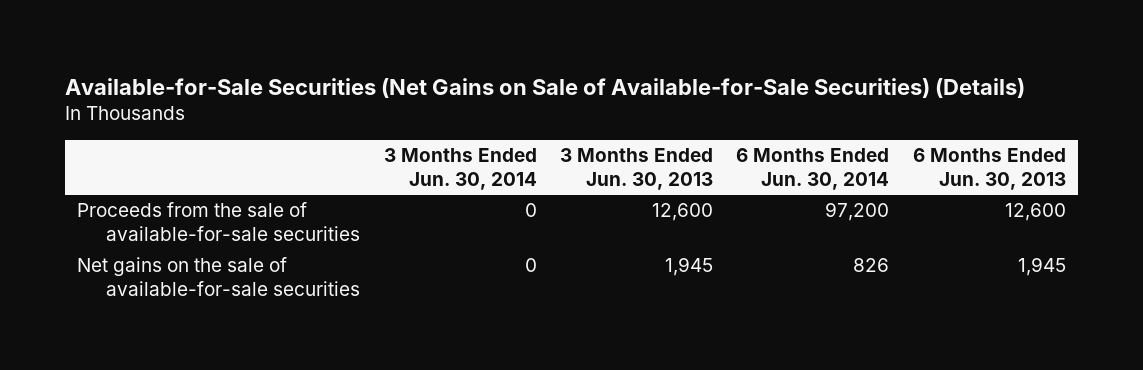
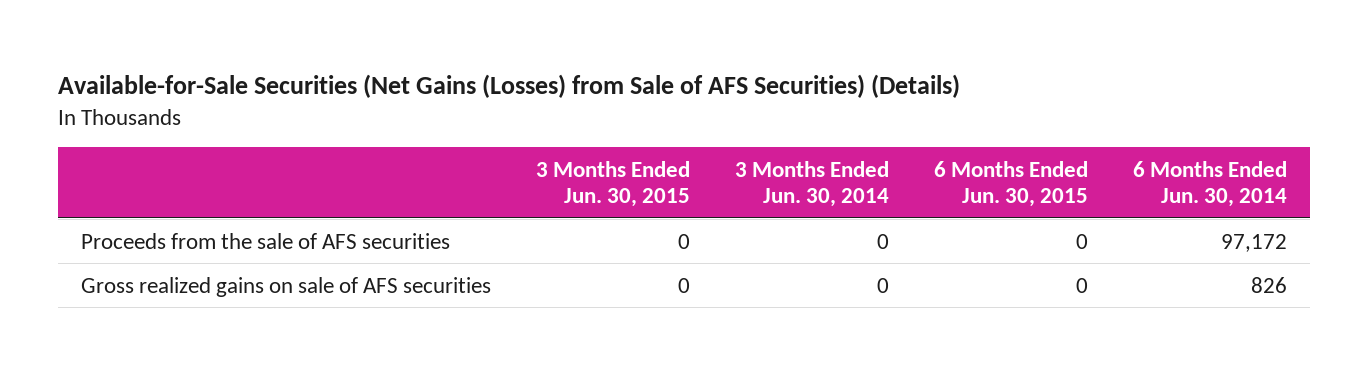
[65,77,1026,98] Available-for-Sale Securities (Net Gains on Sale of Available-for-Sale Securities) (Details) -> [58,73,961,98] Available-for-Sale Securities (Net Gains (Losses) from Sale of AFS Securities) (Details)
[559,147,713,190] 3 Months Ended Jun. 30, 2013 -> none
[912,147,1066,190] 6 Months Ended Jun. 30, 2013 -> none
none -> [536,160,691,208] 3 Months Ended Jun. 30, 2015
none -> [934,160,1089,208] 6 Months Ended Jun. 30, 2015
[77,202,361,242] Proceeds from the sale of available-for-sale securities -> [80,232,450,249] Proceeds from the sale of AFS securities
[825,202,890,222] 97,200 -> [1221,233,1288,252] 97,172
[77,257,361,297] Net gains on the sale of available-for-sale securities -> [80,276,491,297] Gross realized gains on sale of AFS securities

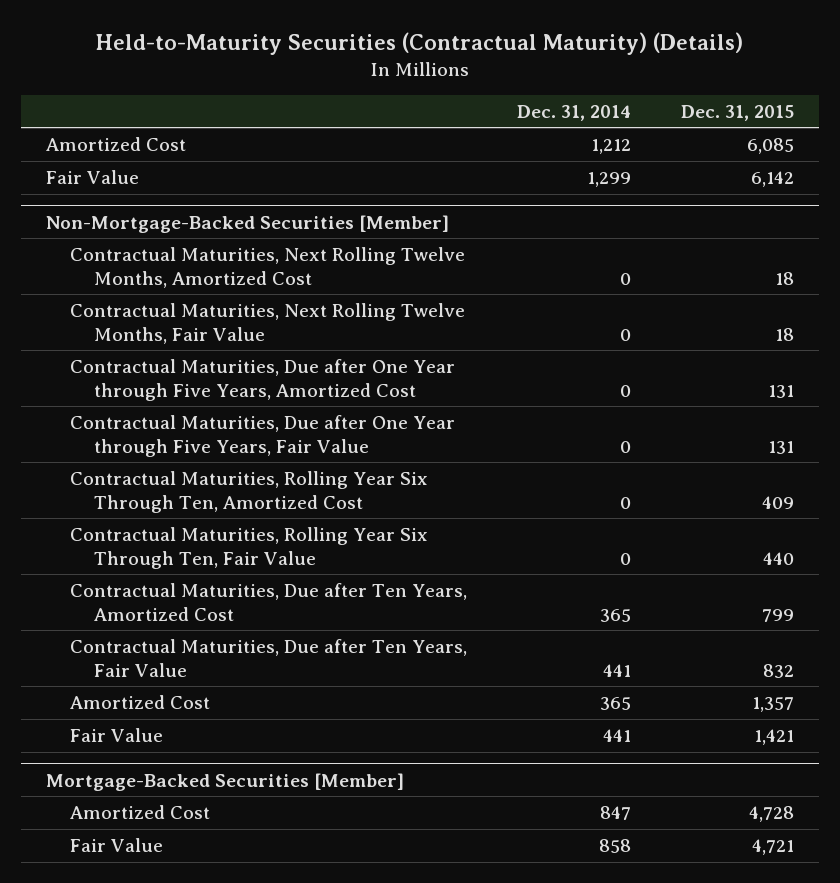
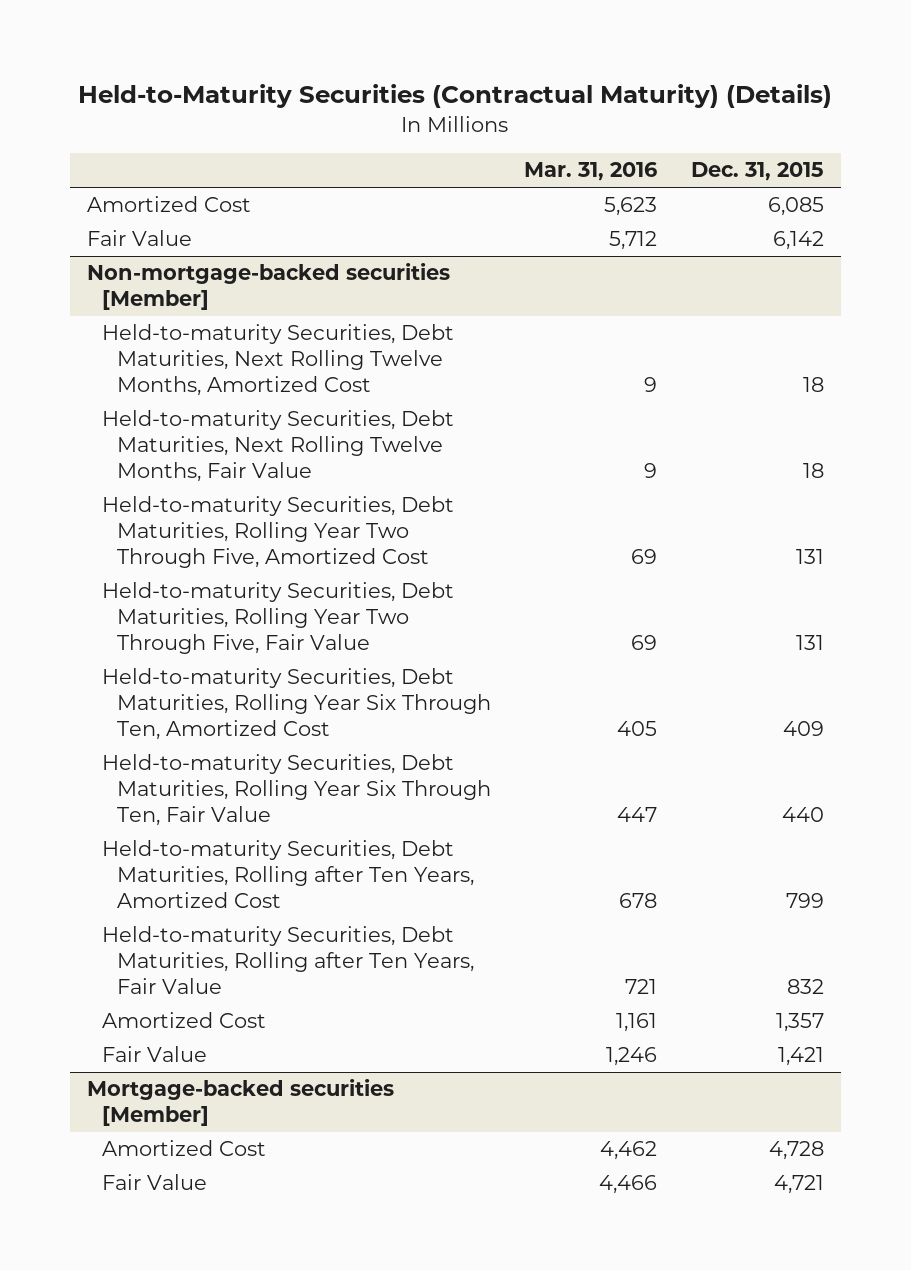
[516,104,631,121] Dec. 31, 2014 -> none
none -> [524,162,658,182] Mar. 31, 2016
[45,214,449,233] Non-Mortgage-Backed Securities [Member] -> [86,263,450,311] Non-mortgage-backed securities [Member]
[69,246,465,288] Contractual Maturities, Next Rolling Twelve Months, Amortized Cost -> [101,324,454,396] Held-to-maturity Securities, Debt Maturities, Next Rolling Twelve Months, Amortized Cost
[69,302,465,344] Contractual Maturities, Next Rolling Twelve Months, Fair Value -> [101,410,454,482] Held-to-maturity Securities, Debt Maturities, Next Rolling Twelve Months, Fair Value
[69,358,455,401] Contractual Maturities, Due after One Year through Five Years, Amortized Cost -> [101,496,454,568] Held-to-maturity Securities, Debt Maturities, Rolling Year Two Through Five, Amortized Cost
[69,414,455,457] Contractual Maturities, Due after One Year through Five Years, Fair Value -> [101,582,454,654] Held-to-maturity Securities, Debt Maturities, Rolling Year Two Through Five, Fair Value
[69,470,428,513] Contractual Maturities, Rolling Year Six Through Ten, Amortized Cost -> [101,668,491,740] Held-to-maturity Securities, Debt Maturities, Rolling Year Six Through Ten, Amortized Cost
[69,526,428,569] Contractual Maturities, Rolling Year Six Through Ten, Fair Value -> [101,754,491,826] Held-to-maturity Securities, Debt Maturities, Rolling Year Six Through Ten, Fair Value
[69,582,467,621] Contractual Maturities, Due after Ten Years, Amortized Cost -> [101,840,474,908] Held-to-maturity Securities, Debt Maturities, Rolling after Ten Years, Amortized Cost
[69,638,467,677] Contractual Maturities, Due after Ten Years, Fair Value -> [101,926,474,994] Held-to-maturity Securities, Debt Maturities, Rolling after Ten Years, Fair Value
[45,772,404,791] Mortgage-Backed Securities [Member] -> [86,1079,394,1127] Mortgage-backed securities [Member]

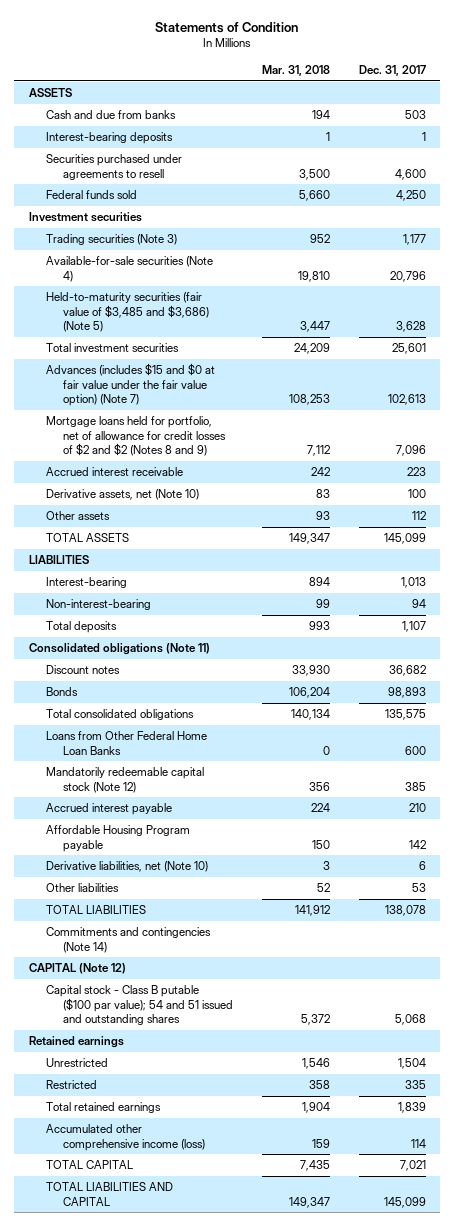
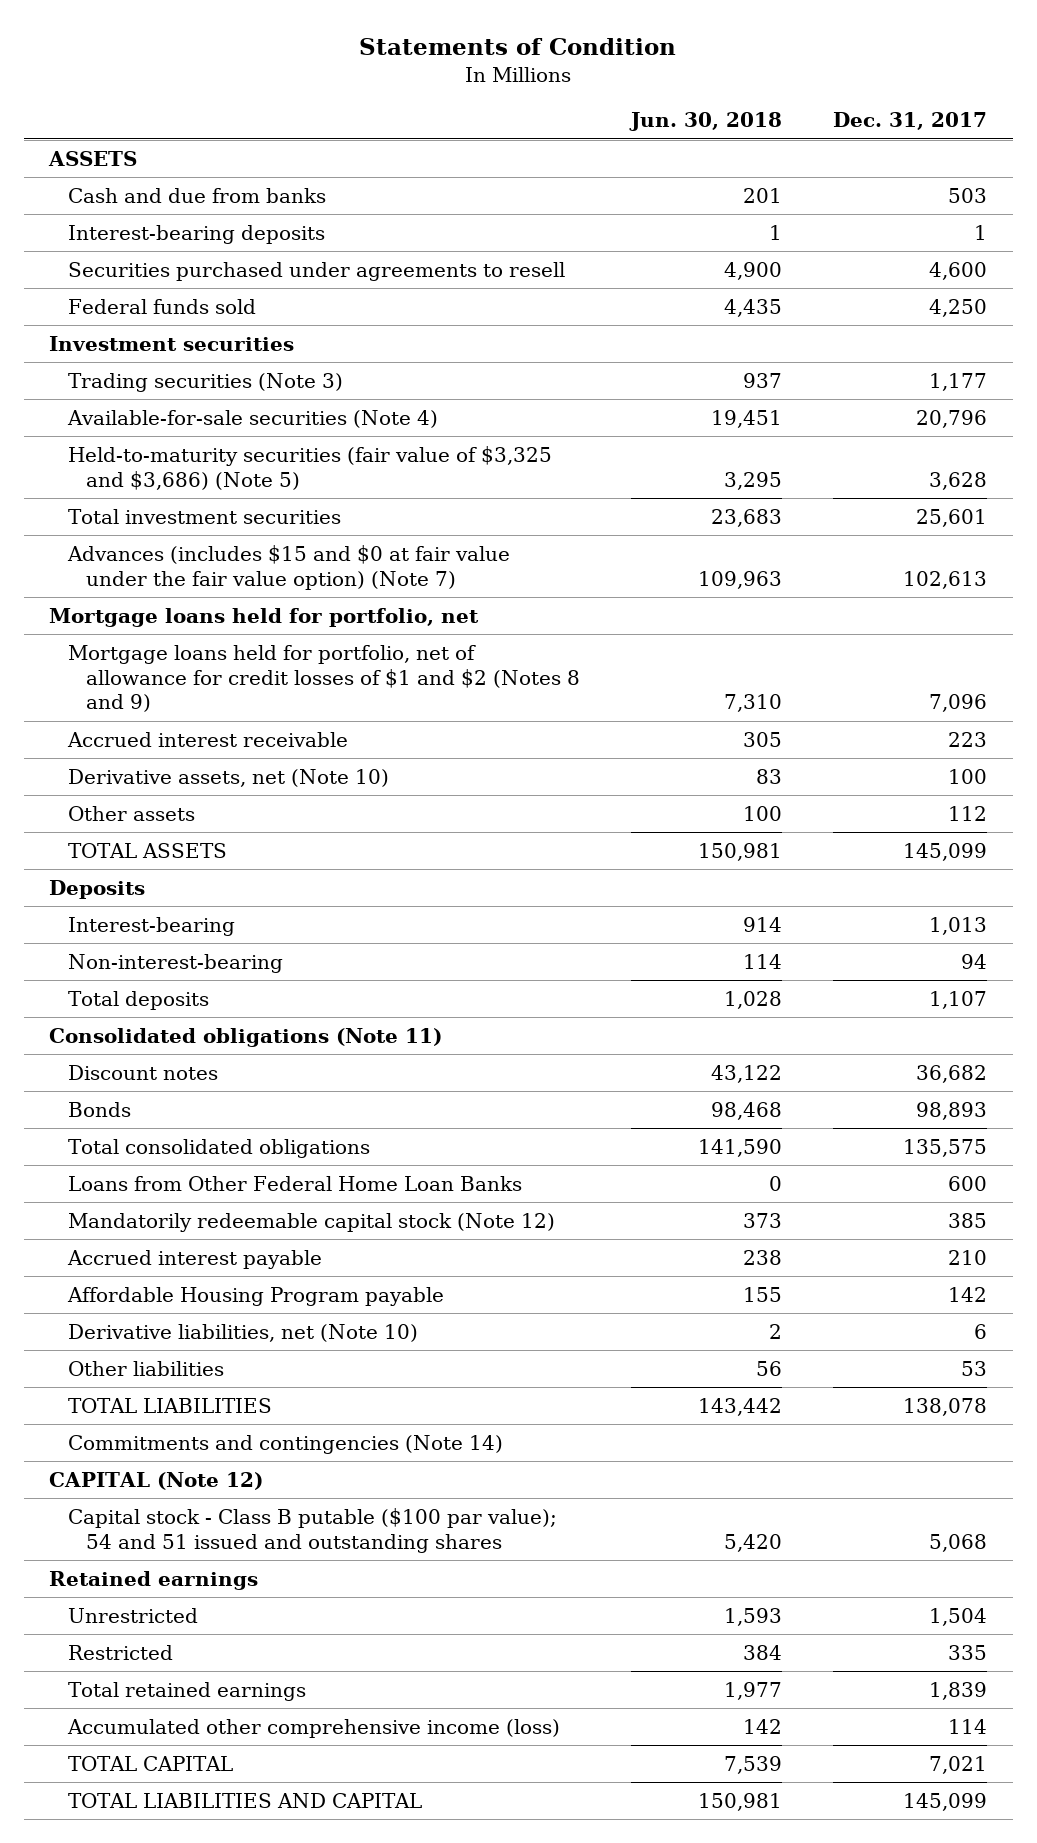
[262,64,331,76] Mar. 31, 2018 -> none
none -> [629,112,783,132] Jun. 30, 2018
[46,292,210,333] Held-to-maturity securities (fair value of $3,485 and $3,686) (Note 5) -> [67,445,552,490] Held-to-maturity securities (fair value of $3,325 and $3,686) (Note 5)
none -> [49,607,480,627] Mortgage loans held for portfolio, net
[46,416,227,457] Mortgage loans held for portfolio, net of allowance for credit losses of $2 and $2 (Notes 8 and 9) -> [67,644,581,713] Mortgage loans held for portfolio, net of allowance for credit losses of $1 and $2 (Notes 8 and 9)
[28,555,89,565] LIABILITIES -> none
none -> [49,879,146,899] Deposits

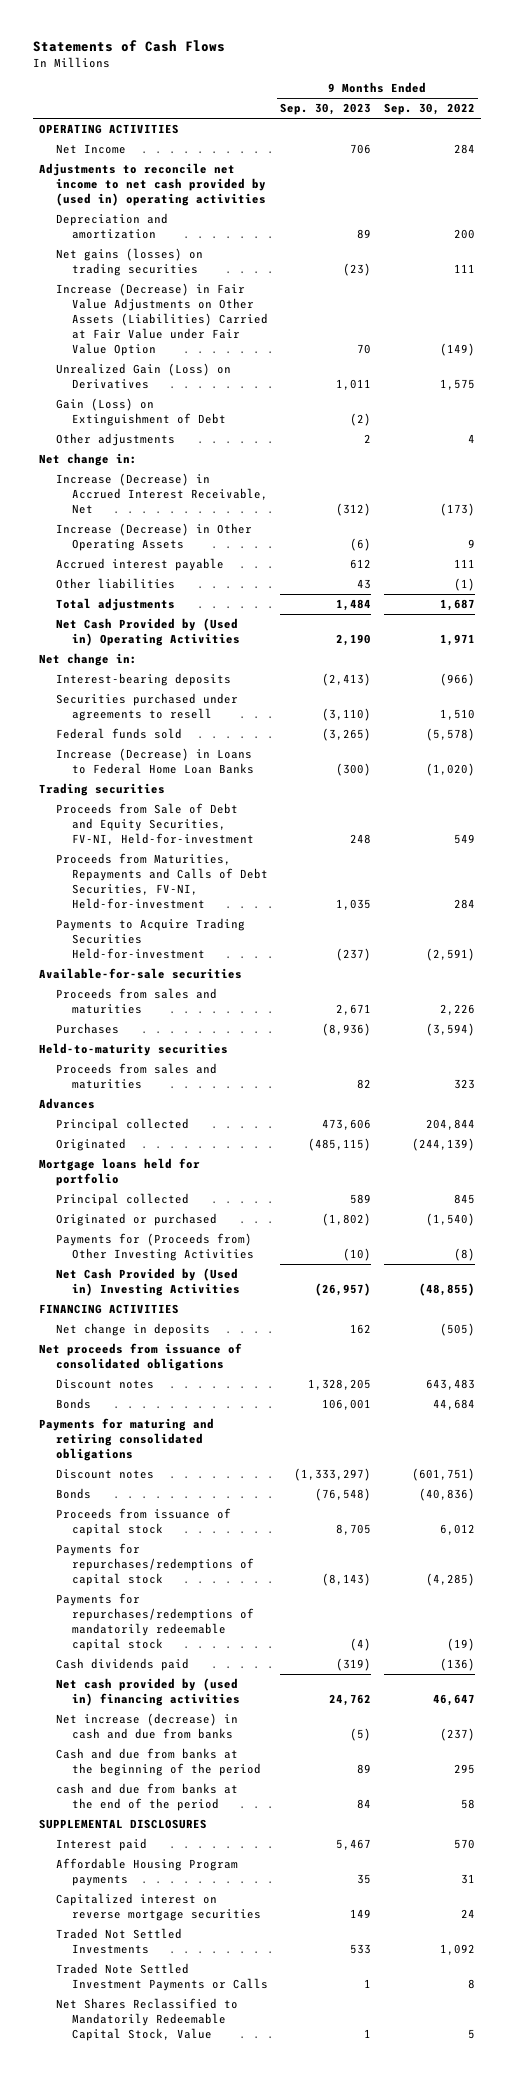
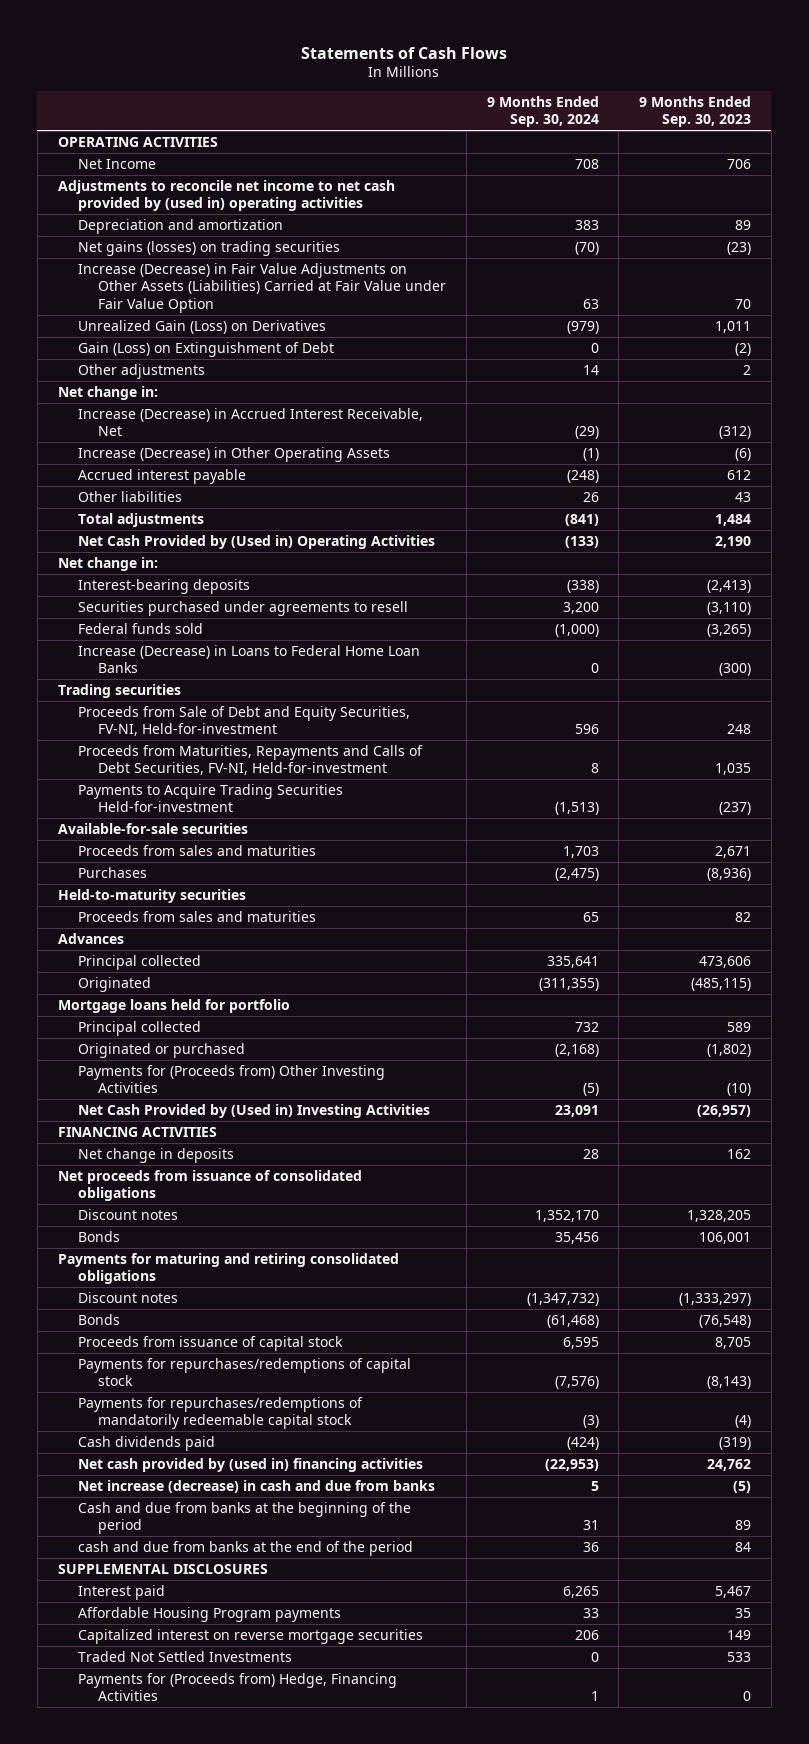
[383,103,475,116] Sep. 30, 2022 -> none
none -> [486,96,599,128] 9 Months Ended Sep. 30, 2024
[55,1963,268,1992] Traded Note Settled Investment Payments or Calls -> none
[55,1998,238,2042] Net Shares Reclassified to Mandatorily Redeemable Capital Stock, Value -> none
none -> [77,1672,397,1702] Payments for (Proceeds from) Hedge, Financing Activities

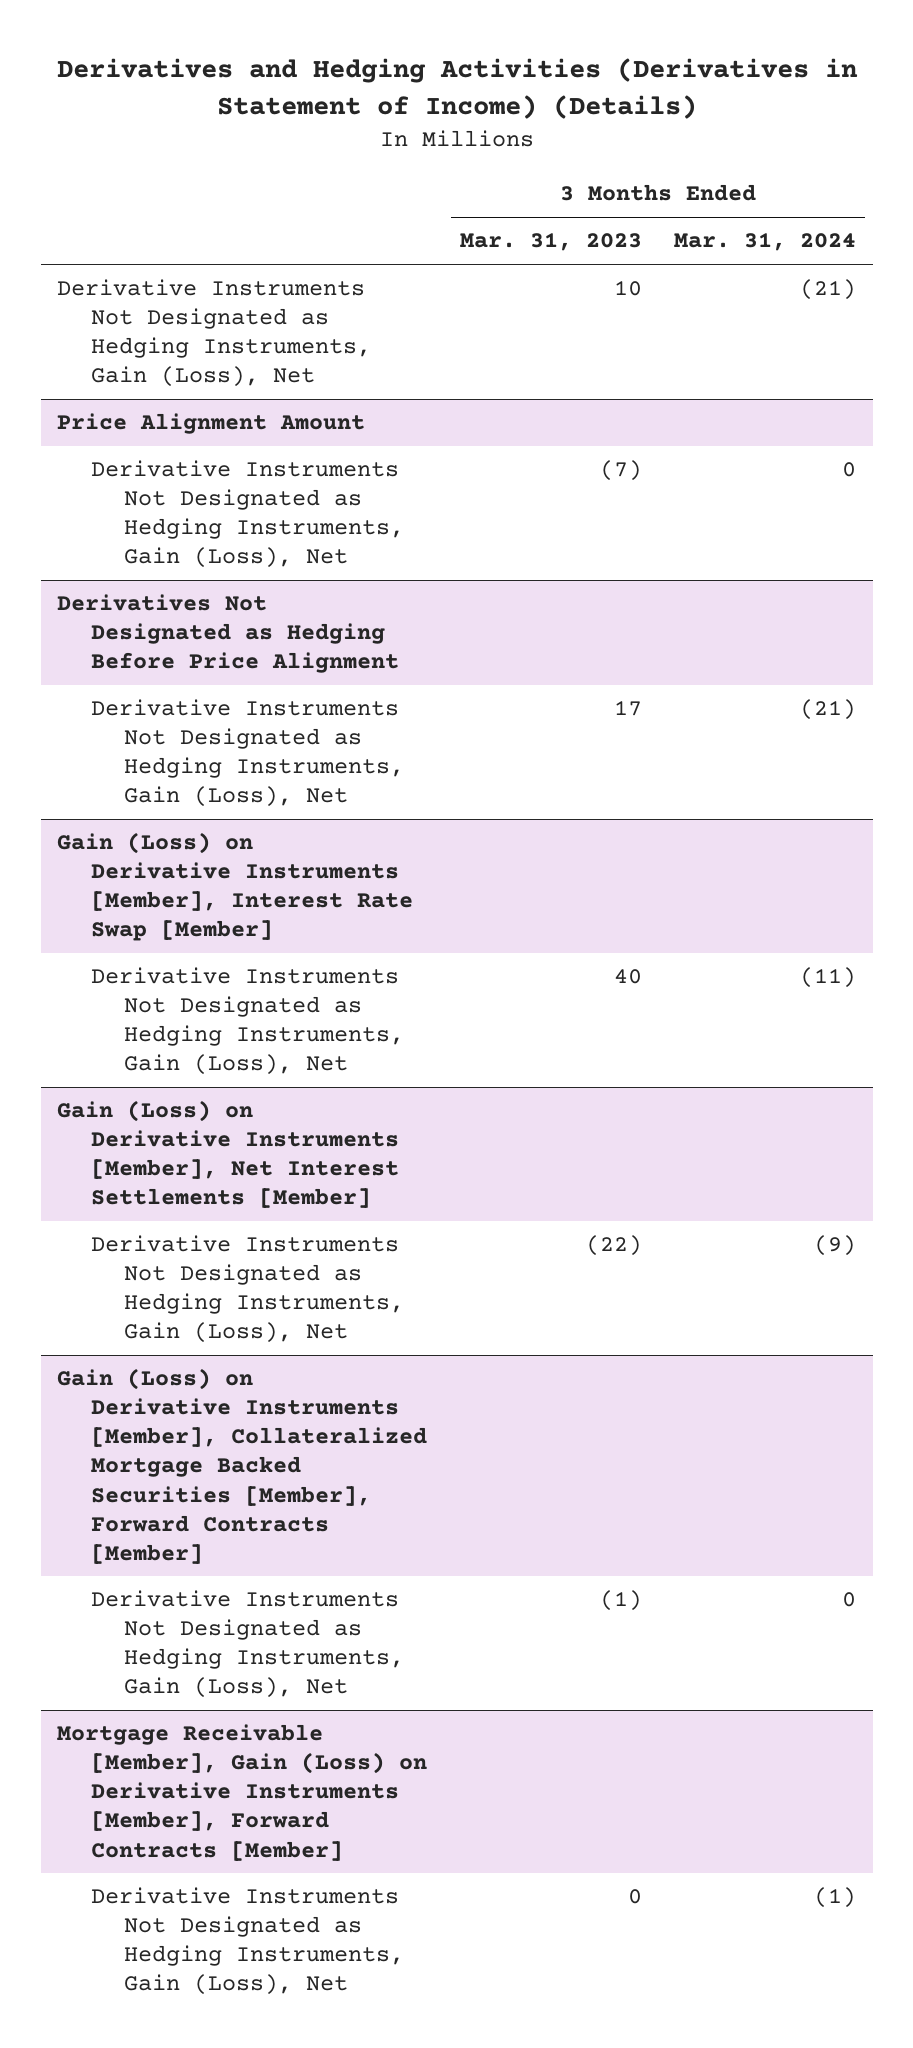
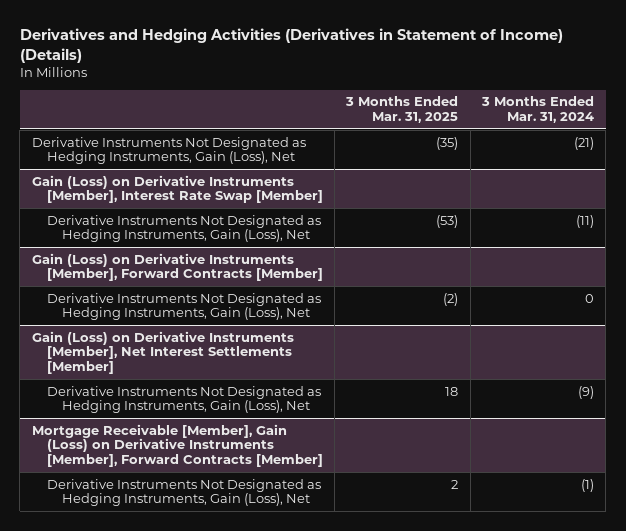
[459,232,642,252] Mar. 31, 2023 -> none
none -> [345,96,459,124] 3 Months Ended Mar. 31, 2025
[57,413,366,435] Price Alignment Amount -> none
[90,460,405,569] Derivative Instruments Not Designated as Hedging Instruments, Gain (Loss), Net -> none
[57,594,399,674] Derivatives Not Designated as Hedging Before Price Alignment -> none
[90,699,405,808] Derivative Instruments Not Designated as Hedging Instruments, Gain (Loss), Net -> none
none -> [31,252,323,282] Gain (Loss) on Derivative Instruments [Member], Forward Contracts [Member]
none -> [46,292,321,321] Derivative Instruments Not Designated as Hedging Instruments, Gain (Loss), Net
[57,1368,427,1564] Gain (Loss) on Derivative Instruments [Member], Collateralized Mortgage Backed Securities [Member], Forward Contracts [Member] -> none
[90,1590,405,1699] Derivative Instruments Not Designated as Hedging Instruments, Gain (Loss), Net -> none

